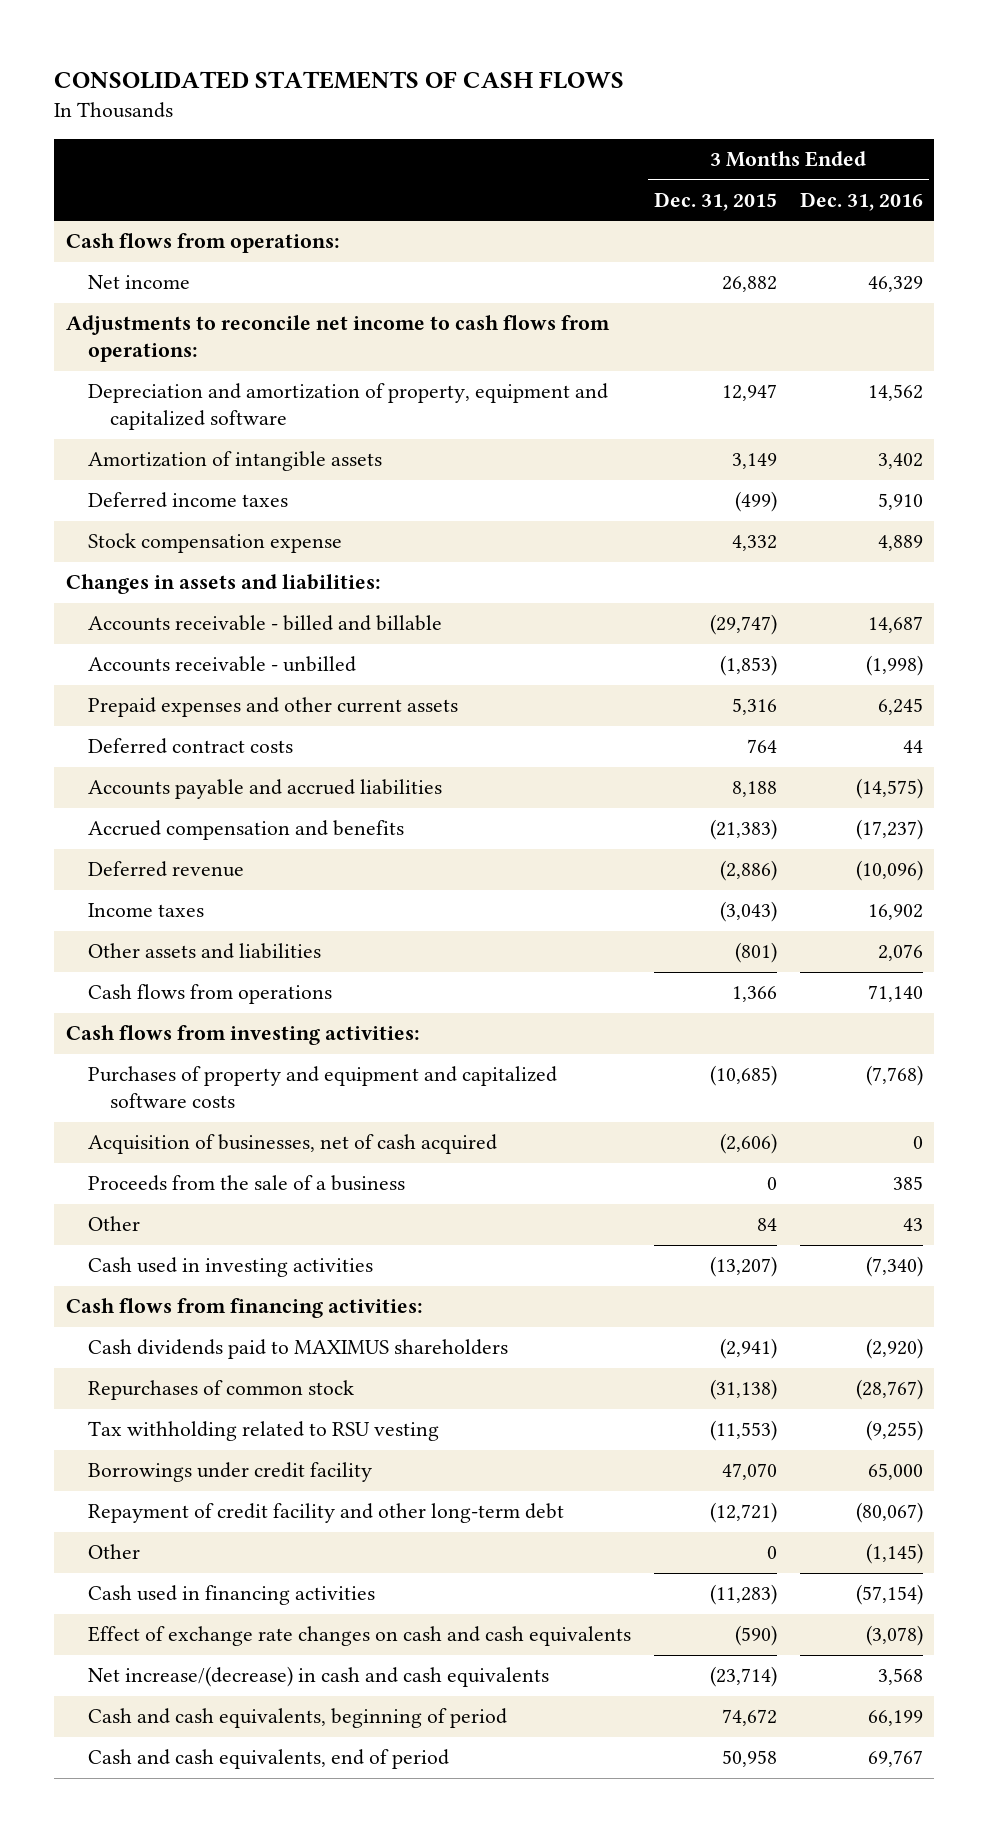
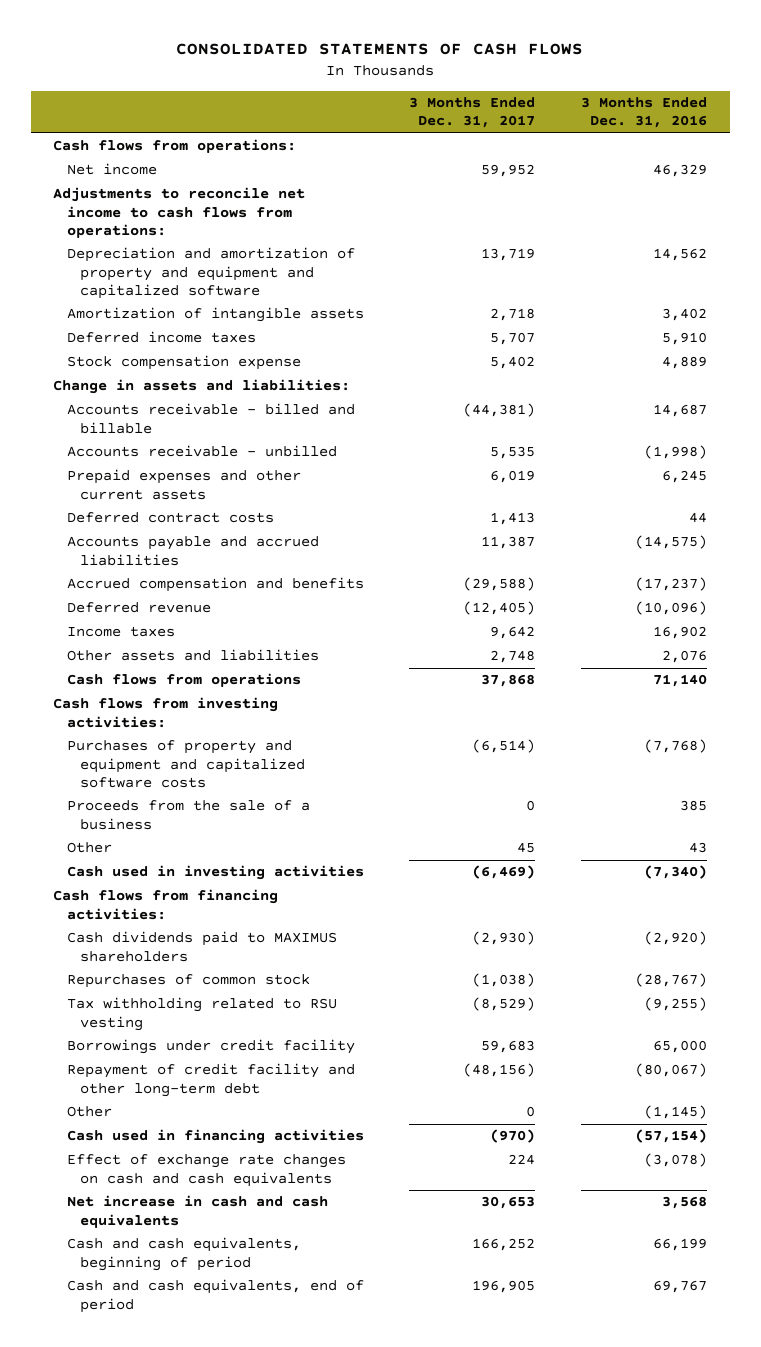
[653,191,777,211] Dec. 31, 2015 -> none
none -> [409,97,536,129] 3 Months Ended Dec. 31, 2017
[87,383,608,431] Depreciation and amortization of property, equipment and capitalized software -> [66,247,355,299] Depreciation and amortization of property and equipment and capitalized software
[65,574,381,595] Changes in assets and liabilities: -> [53,379,351,395] Change in assets and liabilities:
[87,1134,497,1155] Acquisition of businesses, net of cash acquired -> none
[87,1666,549,1688] Net increase/(decrease) in cash and cash equivalents -> [66,1195,328,1228] Net increase in cash and cash equivalents

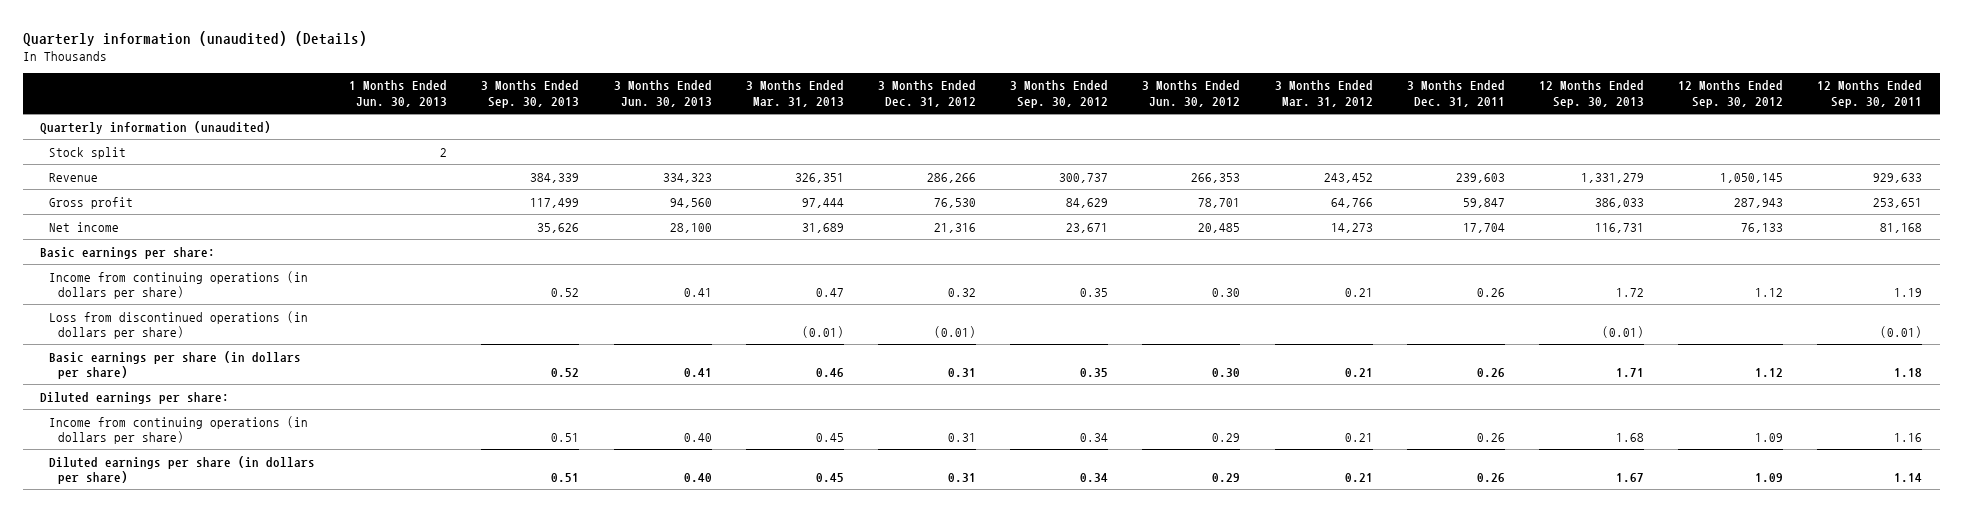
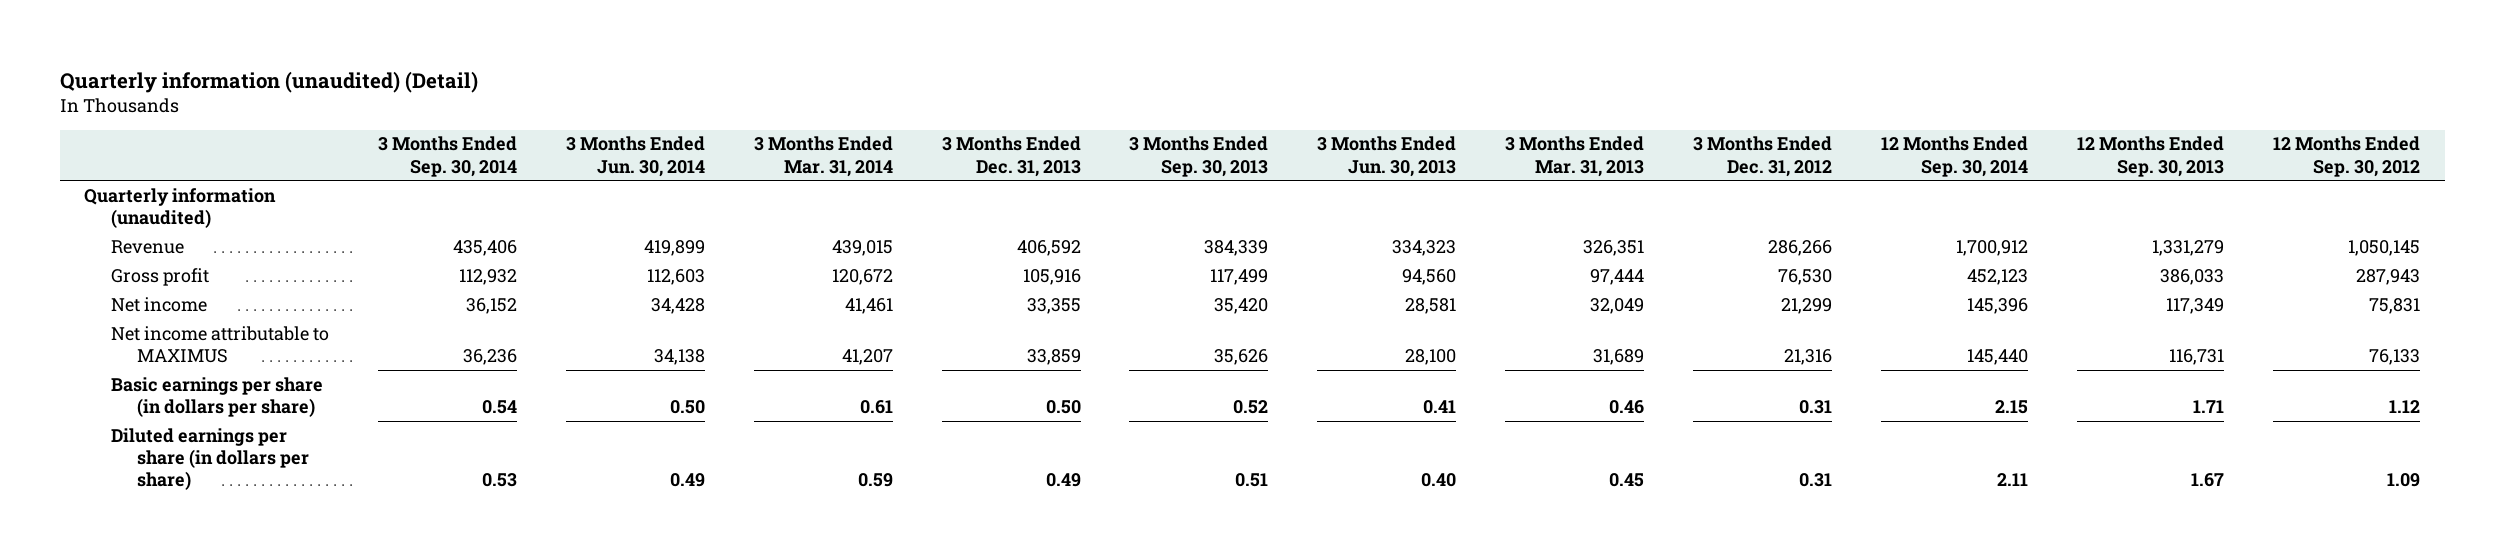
[22,30,367,46] Quarterly information (unaudited) (Details) -> [60,70,479,93] Quarterly information (unaudited) (Detail)
[349,80,448,107] 1 Months Ended Jun. 30, 2013 -> none
[1010,80,1109,108] 3 Months Ended Sep. 30, 2012 -> none
[1142,80,1241,107] 3 Months Ended Jun. 30, 2012 -> none
[1274,80,1373,107] 3 Months Ended Mar. 31, 2012 -> none
[1406,80,1505,107] 3 Months Ended Dec. 31, 2011 -> none
[1817,80,1923,108] 12 Months Ended Sep. 30, 2011 -> none
none -> [377,136,517,177] 3 Months Ended Sep. 30, 2014
none -> [565,136,705,177] 3 Months Ended Jun. 30, 2014
none -> [753,136,893,177] 3 Months Ended Mar. 31, 2014
none -> [941,136,1081,177] 3 Months Ended Dec. 31, 2013
none -> [1881,136,2029,177] 12 Months Ended Sep. 30, 2014
[48,146,126,159] Stock split -> none
[39,246,215,259] Basic earnings per share: -> none
[48,270,308,300] Income from continuing operations (in dollars per share) -> none
[48,310,308,340] Loss from discontinued operations (in dollars per share) -> none
[537,222,580,233] 35,626 -> [1214,297,1269,314] 35,420
[669,222,712,233] 28,100 -> [1405,297,1457,314] 28,581
[801,222,844,233] 31,689 -> [1590,297,1645,314] 32,049
[933,222,976,233] 21,316 -> [1781,297,1833,314] 21,299
[1595,222,1645,233] 116,731 -> [2166,297,2225,314] 117,349
[1741,222,1784,233] 76,133 -> [2369,297,2421,314] 75,831
none -> [110,325,329,363] Net income attributable to MAXIMUS
[39,391,229,404] Diluted earnings per share: -> none
[48,415,308,445] Income from continuing operations (in dollars per share) -> none

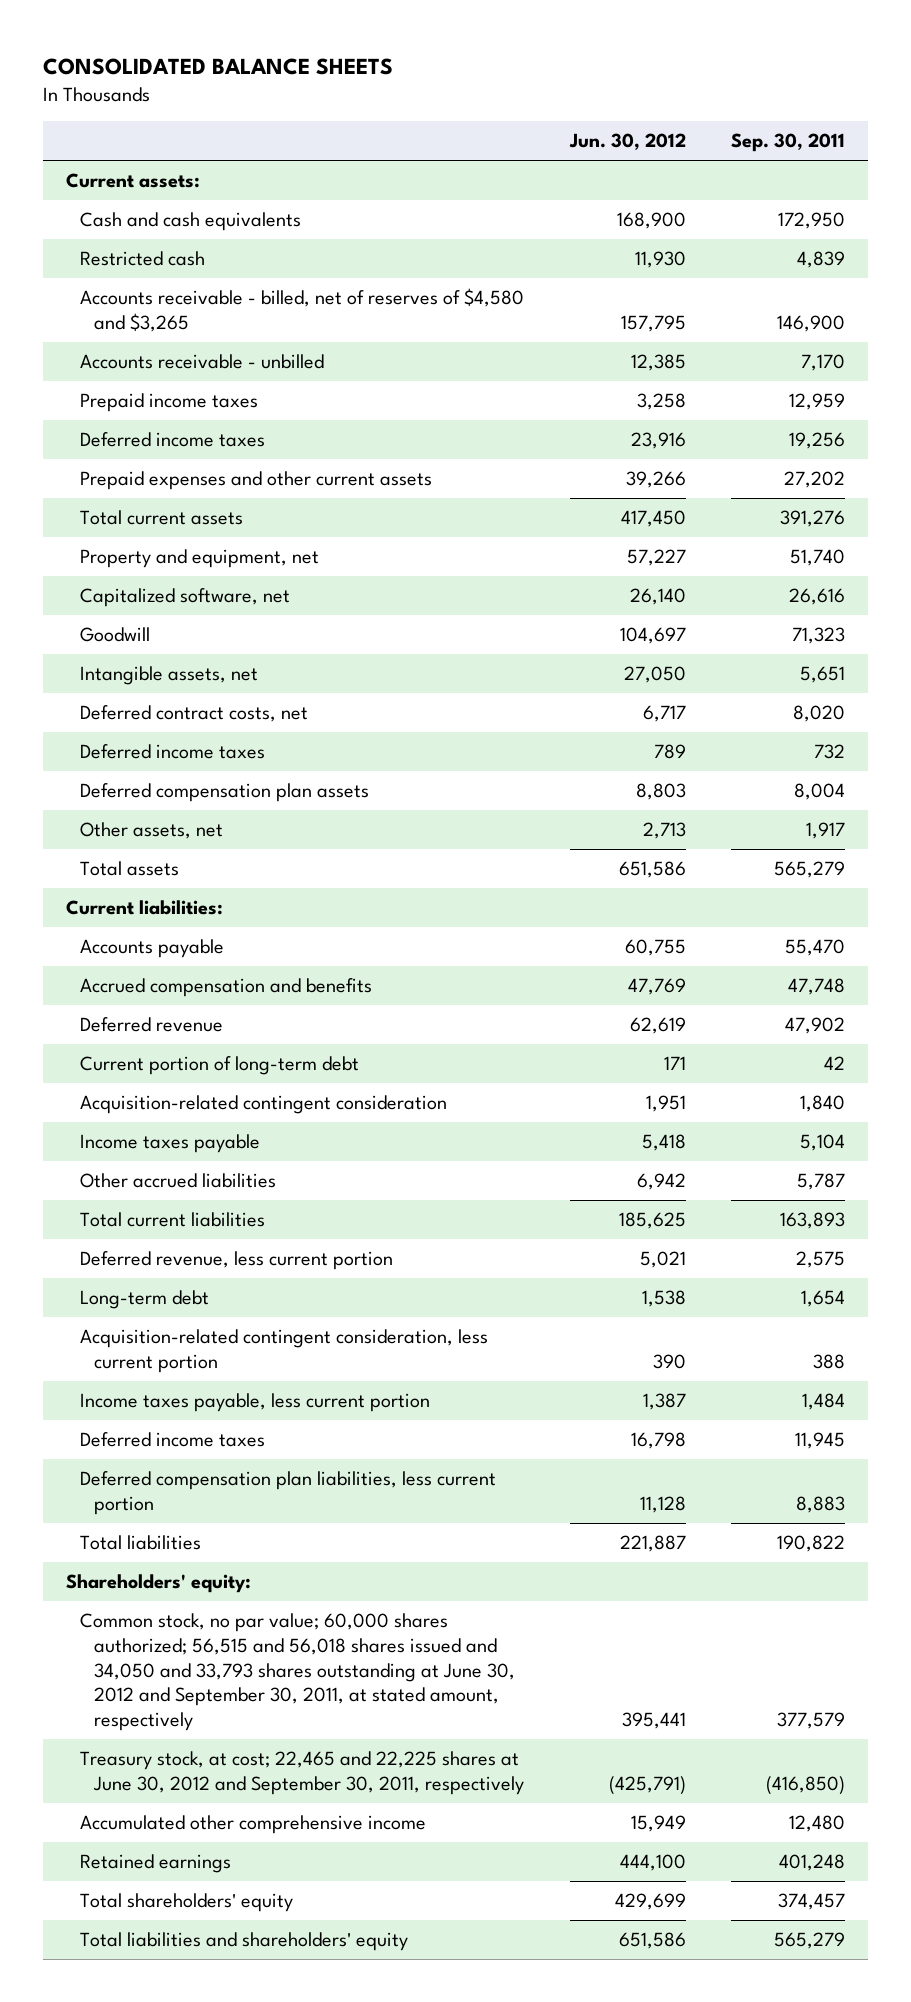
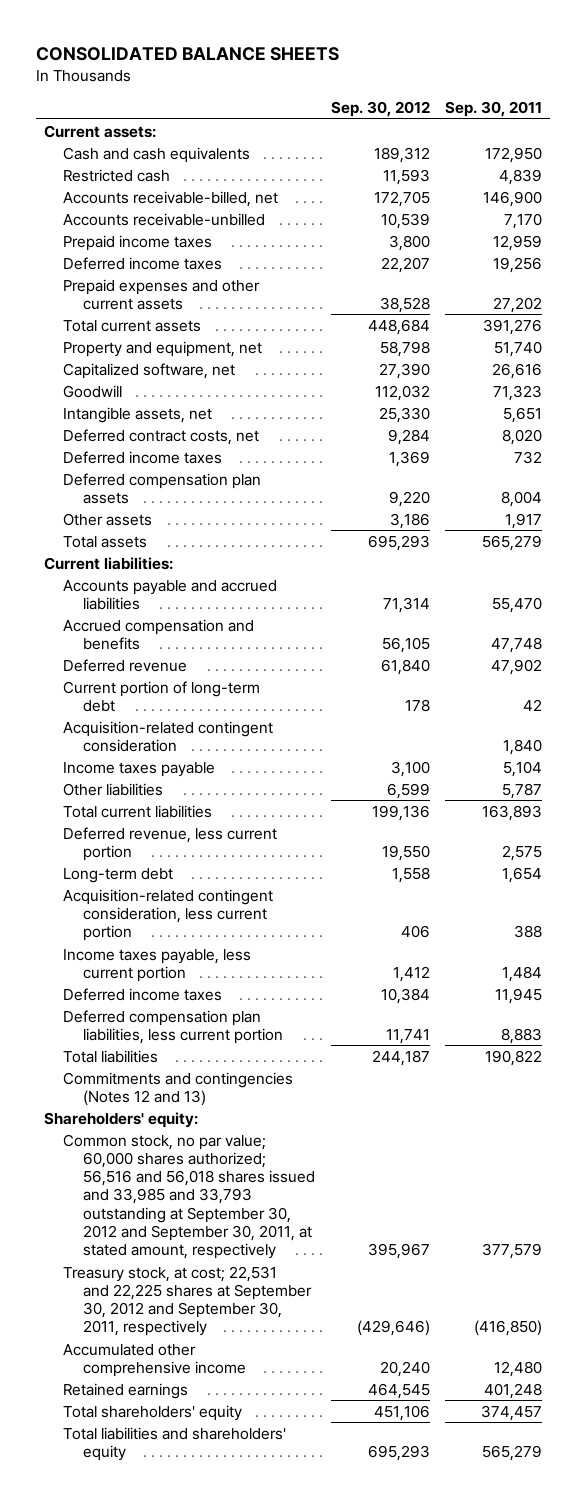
[568,133,686,151] Jun. 30, 2012 -> none
none -> [330,101,430,118] Sep. 30, 2012
[80,288,525,332] Accounts receivable - billed, net of reserves of $4,580 and $3,265 -> [63,190,279,207] Accounts receivable-billed, net
[80,354,325,370] Accounts receivable - unbilled -> [63,212,266,226] Accounts receivable-unbilled
[80,822,224,840] Other assets, net -> [63,512,153,526] Other assets
[80,939,225,959] Accounts payable -> [63,579,278,610] Accounts payable and accrued liabilities
[80,1173,277,1189] Other accrued liabilities -> [63,782,164,796] Other liabilities
none -> [63,1071,294,1106] Commitments and contingencies (Notes 12 and 13)
[80,1613,516,1732] Common stock, no par value; 60,000 shares authorized; 56,515 and 56,018 shares issued and 34,050 and 33,793 shares outstanding at June 30, 2012 and September 30, 2011, at stated amount, respectively -> [63,1133,315,1260] Common stock, no par value; 60,000 shares authorized; 56,516 and 56,018 shares issued and 33,985 and 33,793 outstanding at September 30, 2012 and September 30, 2011, at stated amount, respectively
[80,1751,525,1795] Treasury stock, at cost; 22,465 and 22,225 shares at June 30, 2012 and September 30, 2011, respectively -> [63,1265,312,1337] Treasury stock, at cost; 22,531 and 22,225 shares at September 30, 2012 and September 30, 2011, respectively

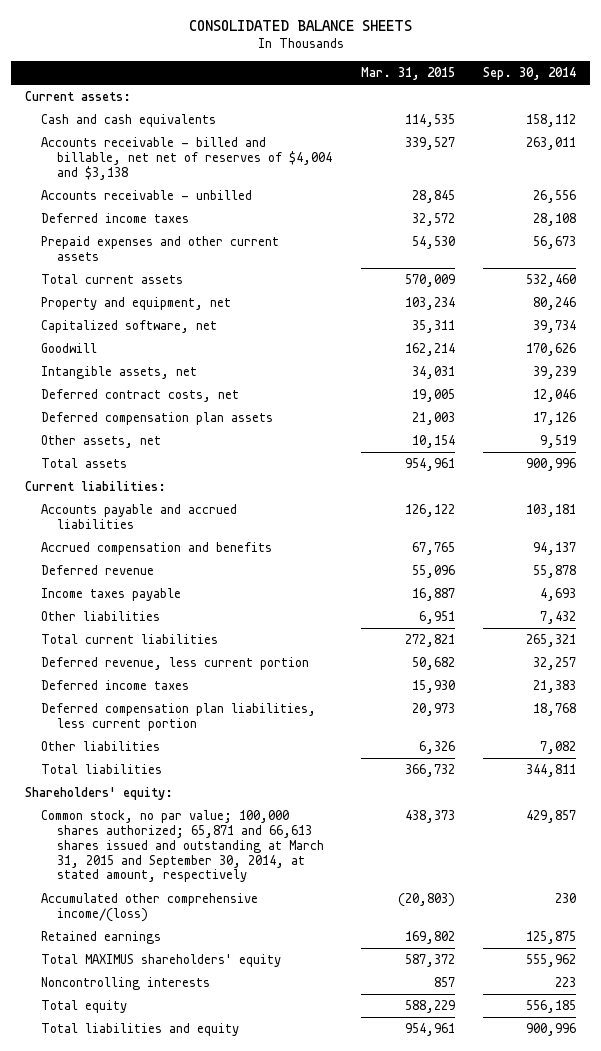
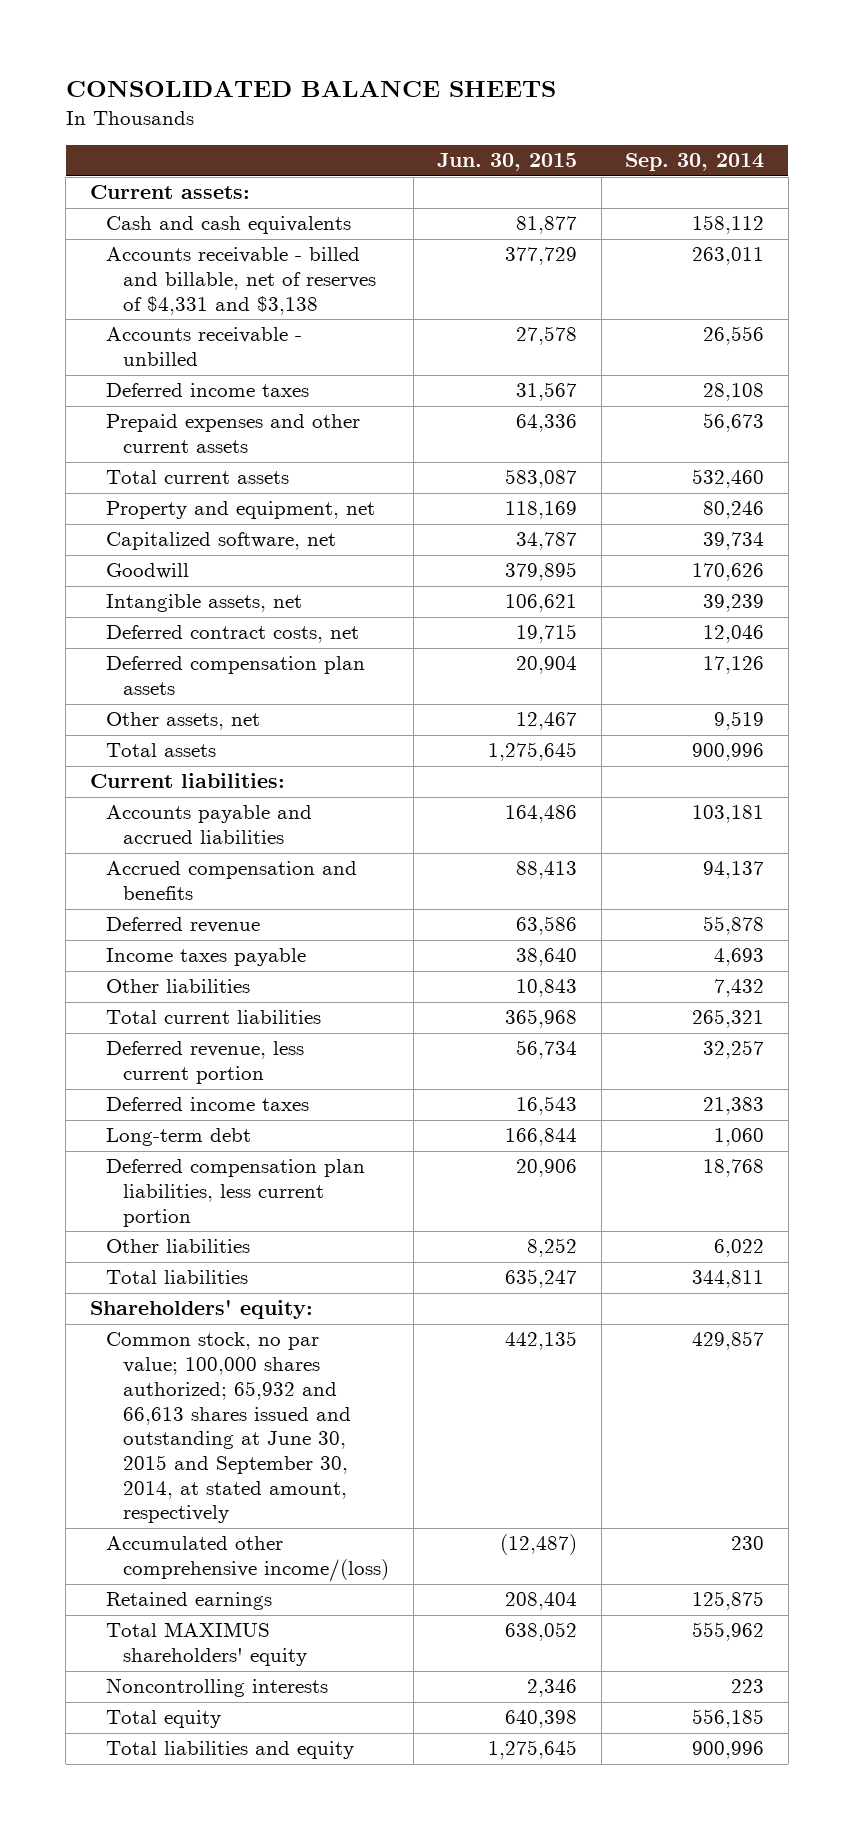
[360,67,455,81] Mar. 31, 2015 -> none
none -> [437,153,578,172] Jun. 30, 2015
[41,137,333,180] Accounts receivable - billed and billable, net net of reserves of $4,004 and $3,138 -> [106,247,377,315] Accounts receivable - billed and billable, net of reserves of $4,331 and $3,138
none -> [106,1128,252,1147] Long-term debt
[540,741,577,755] 7,082 -> [714,1239,765,1258] 6,022
[41,810,325,883] Common stock, no par value; 100,000 shares authorized; 65,871 and 66,613 shares issued and outstanding at March 31, 2015 and September 30, 2014, at stated amount, respectively -> [106,1332,352,1524] Common stock, no par value; 100,000 shares authorized; 65,932 and 66,613 shares issued and outstanding at June 30, 2015 and September 30, 2014, at stated amount, respectively

